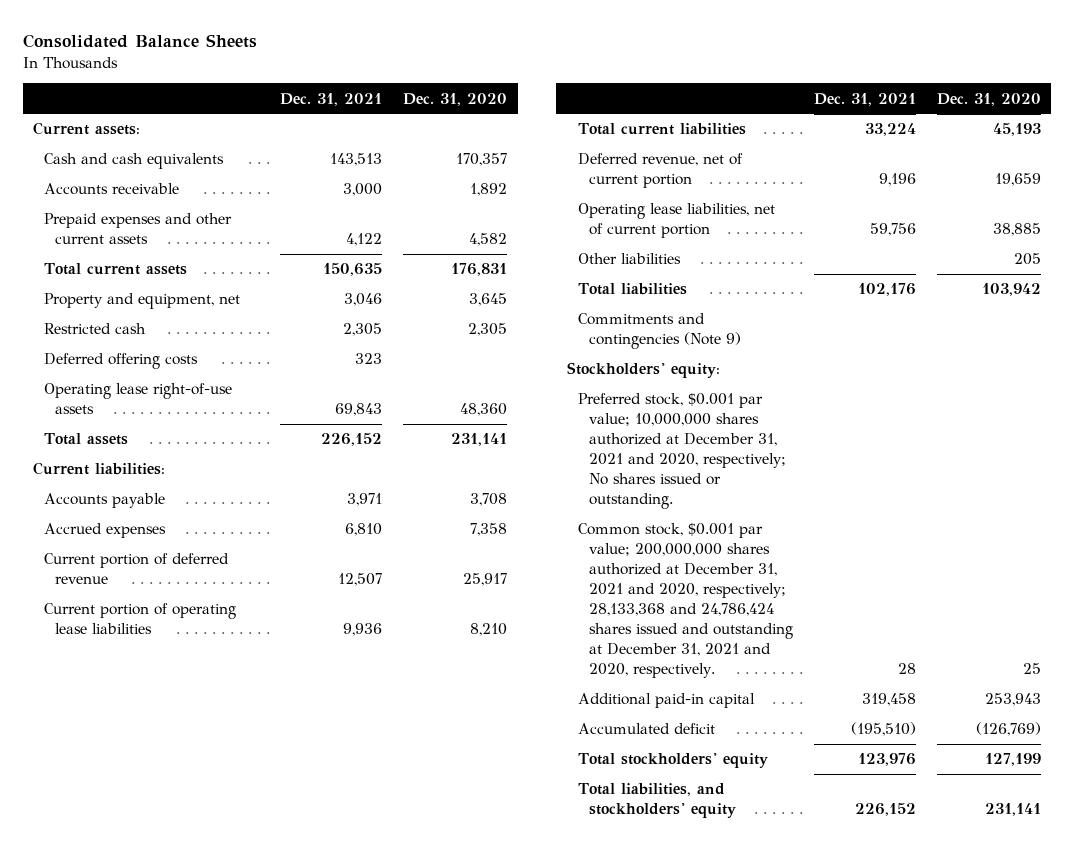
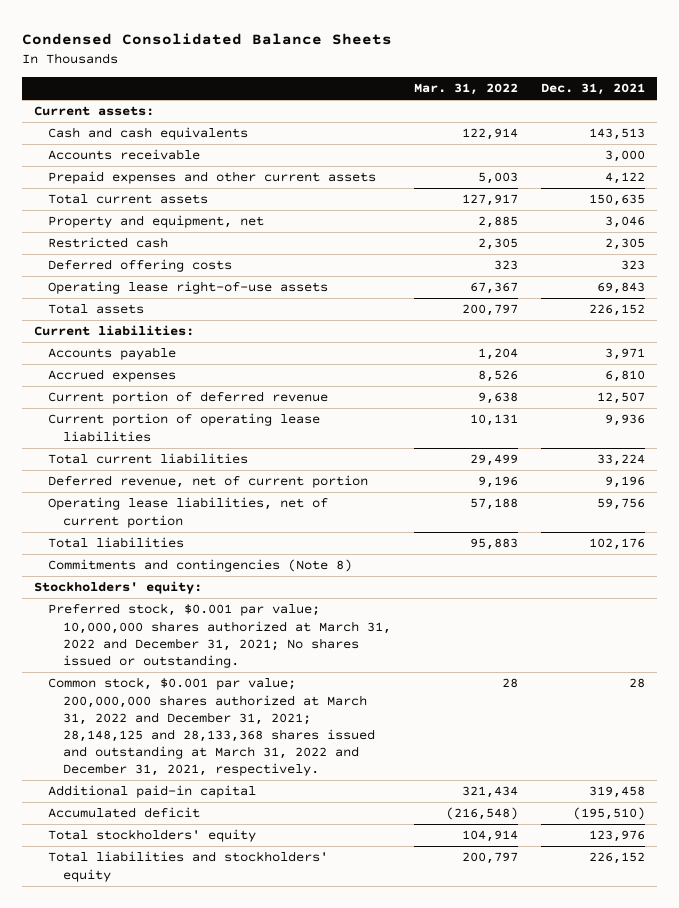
[22,33,257,48] Consolidated Balance Sheets -> [22,33,393,46] Condensed Consolidated Balance Sheets
[403,92,508,106] Dec. 31, 2020 -> none
none -> [414,83,519,96] Mar. 31, 2022
[577,253,681,265] Other liabilities -> none
[577,313,741,350] Commitments and contingencies (Note 9) -> [48,559,353,573] Commitments and contingencies (Note 8)
[577,393,786,509] Preferred stock, $0.001 par value; 10,000,000 shares authorized at December 31, 2021 and 2020, respectively; No shares issued or outstanding. -> [48,603,391,668] Preferred stock, $0.001 par value; 10,000,000 shares authorized at March 31, 2022 and December 31, 2021; No shares issued or outstanding.
[577,523,793,678] Common stock, $0.001 par value; 200,000,000 shares authorized at December 31, 2021 and 2020, respectively; 28,133,368 and 24,786,424 shares issued and outstanding at December 31, 2021 and 2020, respectively. -> [48,677,375,777] Common stock, $0.001 par value; 200,000,000 shares authorized at March 31, 2022 and December 31, 2021; 28,148,125 and 28,133,368 shares issued and outstanding at March 31, 2022 and December 31, 2021, respectively.
[577,783,736,819] Total liabilities, and stockholders' equity -> [48,851,329,882] Total liabilities and stockholders' equity

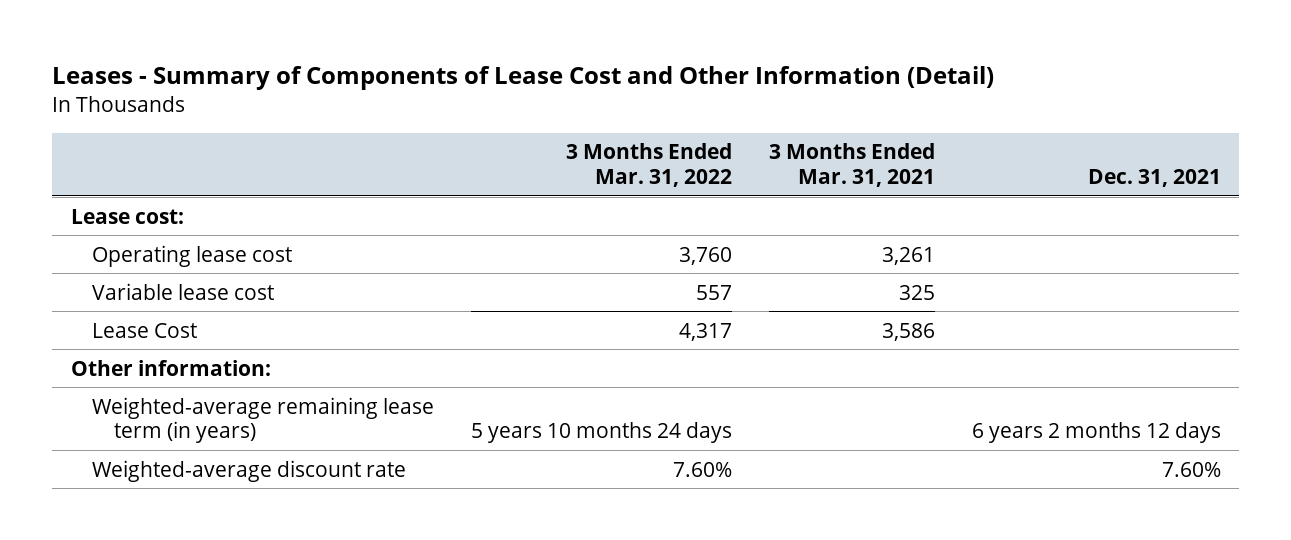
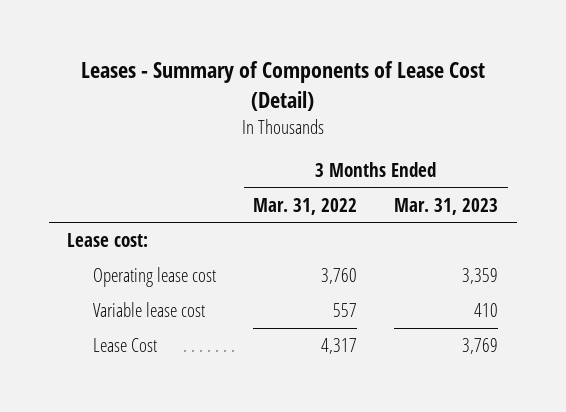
[52,66,995,91] Leases - Summary of Components of Lease Cost and Other Information (Detail) -> [80,61,485,112] Leases - Summary of Components of Lease Cost (Detail)
[768,143,935,187] 3 Months Ended Mar. 31, 2021 -> none
[1087,168,1221,187] Dec. 31, 2021 -> none
none -> [394,197,499,215] Mar. 31, 2023
[70,359,271,376] Other information: -> none
[92,396,435,443] Weighted-average remaining lease term (in years) -> none
[92,459,407,482] Weighted-average discount rate -> none

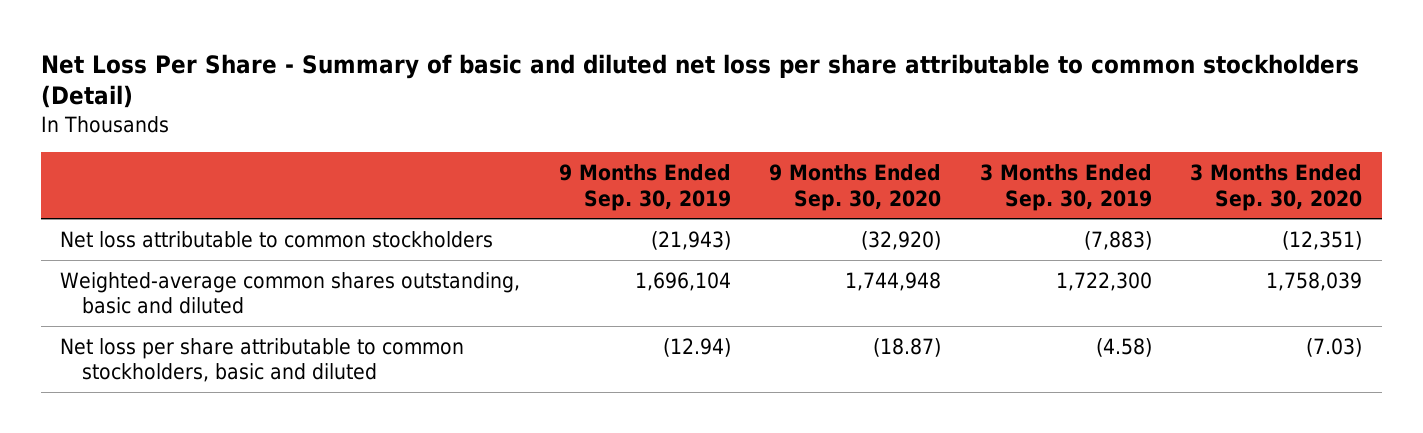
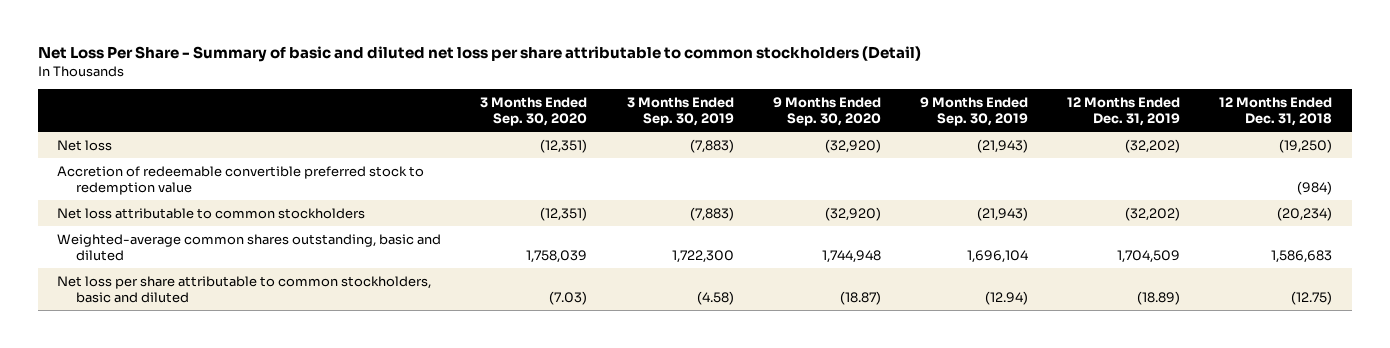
none -> [1067,97,1181,126] 12 Months Ended Dec. 31, 2019
none -> [1219,97,1333,126] 12 Months Ended Dec. 31, 2018
none -> [57,139,113,151] Net loss
none -> [57,165,425,195] Accretion of redeemable convertible preferred stock to redemption value

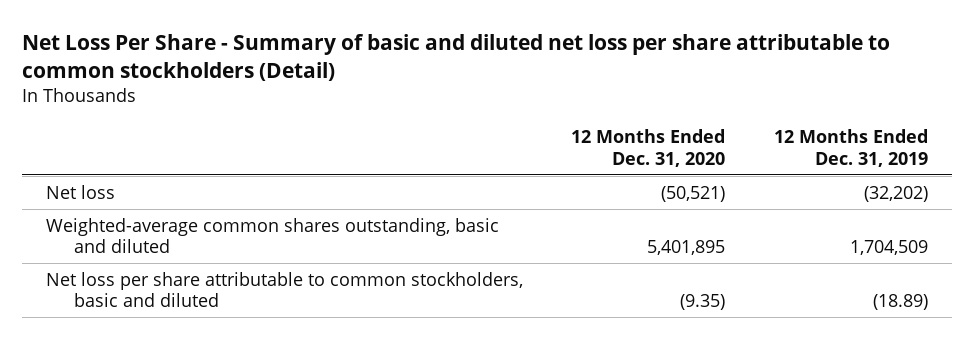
[480,97,588,126] 3 Months Ended Sep. 30, 2020 -> none
[626,97,734,126] 3 Months Ended Sep. 30, 2019 -> none
[772,97,881,126] 9 Months Ended Sep. 30, 2020 -> none
[920,97,1029,126] 9 Months Ended Sep. 30, 2019 -> none
[1219,97,1333,126] 12 Months Ended Dec. 31, 2018 -> none
none -> [571,129,726,167] 12 Months Ended Dec. 31, 2020
[57,165,425,195] Accretion of redeemable convertible preferred stock to redemption value -> none
[57,207,366,219] Net loss attributable to common stockholders -> none

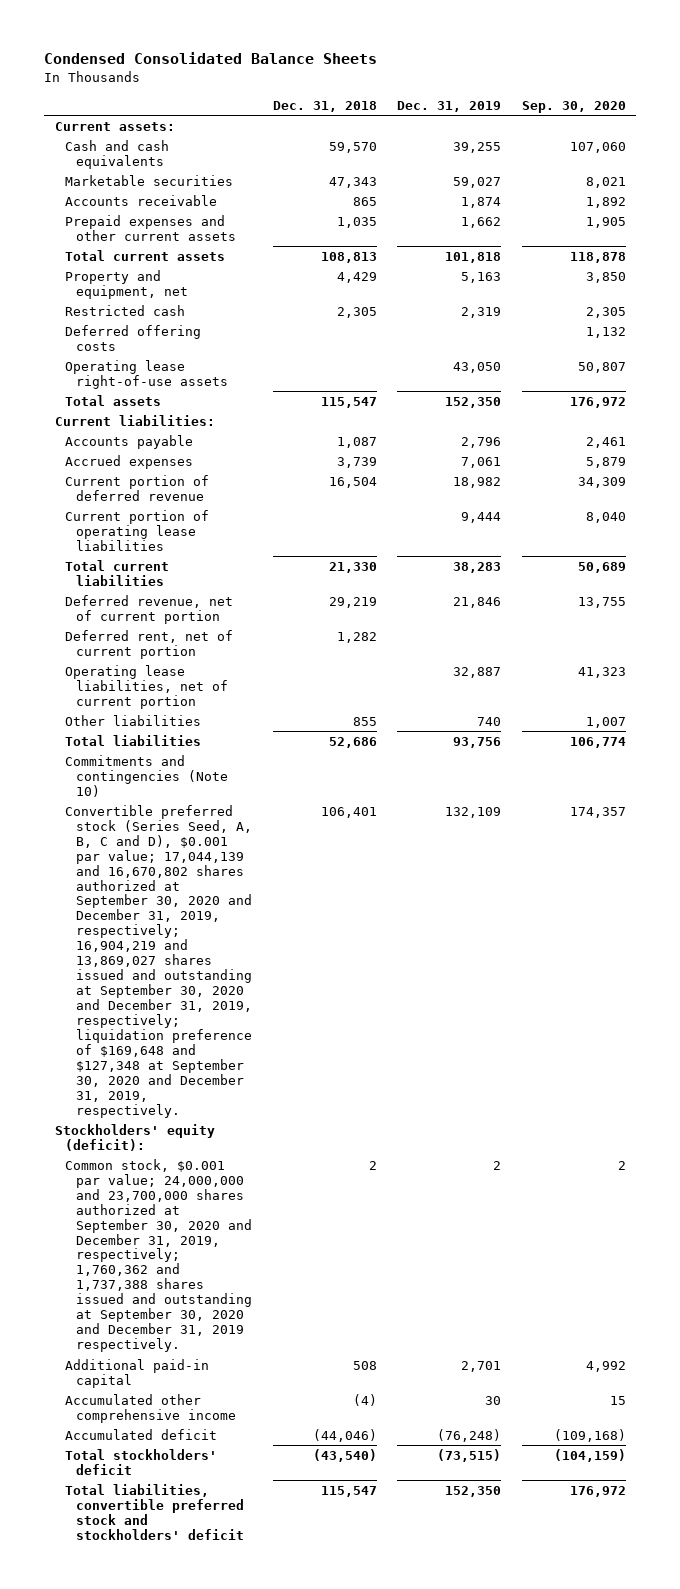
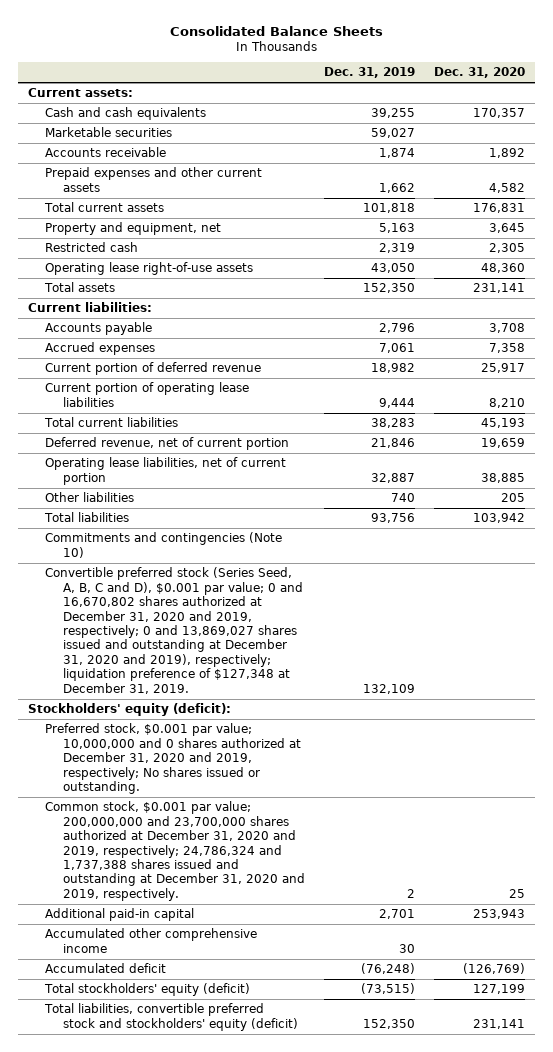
[44,52,378,65] Condensed Consolidated Balance Sheets -> [169,25,383,36] Consolidated Balance Sheets
[272,100,377,112] Dec. 31, 2018 -> none
[521,100,626,113] Sep. 30, 2020 -> none
none -> [434,67,526,79] Dec. 31, 2020
[65,324,202,351] Deferred offering costs -> none
[65,629,234,659] Deferred rent, net of current portion -> none
[65,804,253,1118] Convertible preferred stock (Series Seed, A, B, C and D), $0.001 par value; 17,044,139 and 16,670,802 shares authorized at September 30, 2020 and December 31, 2019, respectively; 16,904,219 and 13,869,027 shares issued and outstanding at September 30, 2020 and December 31, 2019, respectively; liquidation preference of $169,648 and $127,348 at September 30, 2020 and December 31, 2019, respectively. -> [45,567,304,694] Convertible preferred stock (Series Seed, A, B, C and D), $0.001 par value; 0 and 16,670,802 shares authorized at December 31, 2020 and 2019, respectively; 0 and 13,869,027 shares issued and outstanding at December 31, 2020 and 2019), respectively; liquidation preference of $127,348 at December 31, 2019.
none -> [45,723,302,794] Preferred stock, $0.001 par value; 10,000,000 and 0 shares authorized at December 31, 2020 and 2019, respectively; No shares issued or outstanding.
[65,1158,253,1353] Common stock, $0.001 par value; 24,000,000 and 23,700,000 shares authorized at September 30, 2020 and December 31, 2019, respectively; 1,760,362 and 1,737,388 shares issued and outstanding at September 30, 2020 and December 31, 2019 respectively. -> [45,801,306,901] Common stock, $0.001 par value; 200,000,000 and 23,700,000 shares authorized at December 31, 2020 and 2019, respectively; 24,786,324 and 1,737,388 shares issued and outstanding at December 31, 2020 and 2019, respectively.
[65,1448,218,1475] Total stockholders' deficit -> [44,983,251,997] Total stockholders' equity (deficit)
[65,1483,245,1540] Total liabilities, convertible preferred stock and stockholders' deficit -> [44,1003,299,1031] Total liabilities, convertible preferred stock and stockholders' equity (deficit)

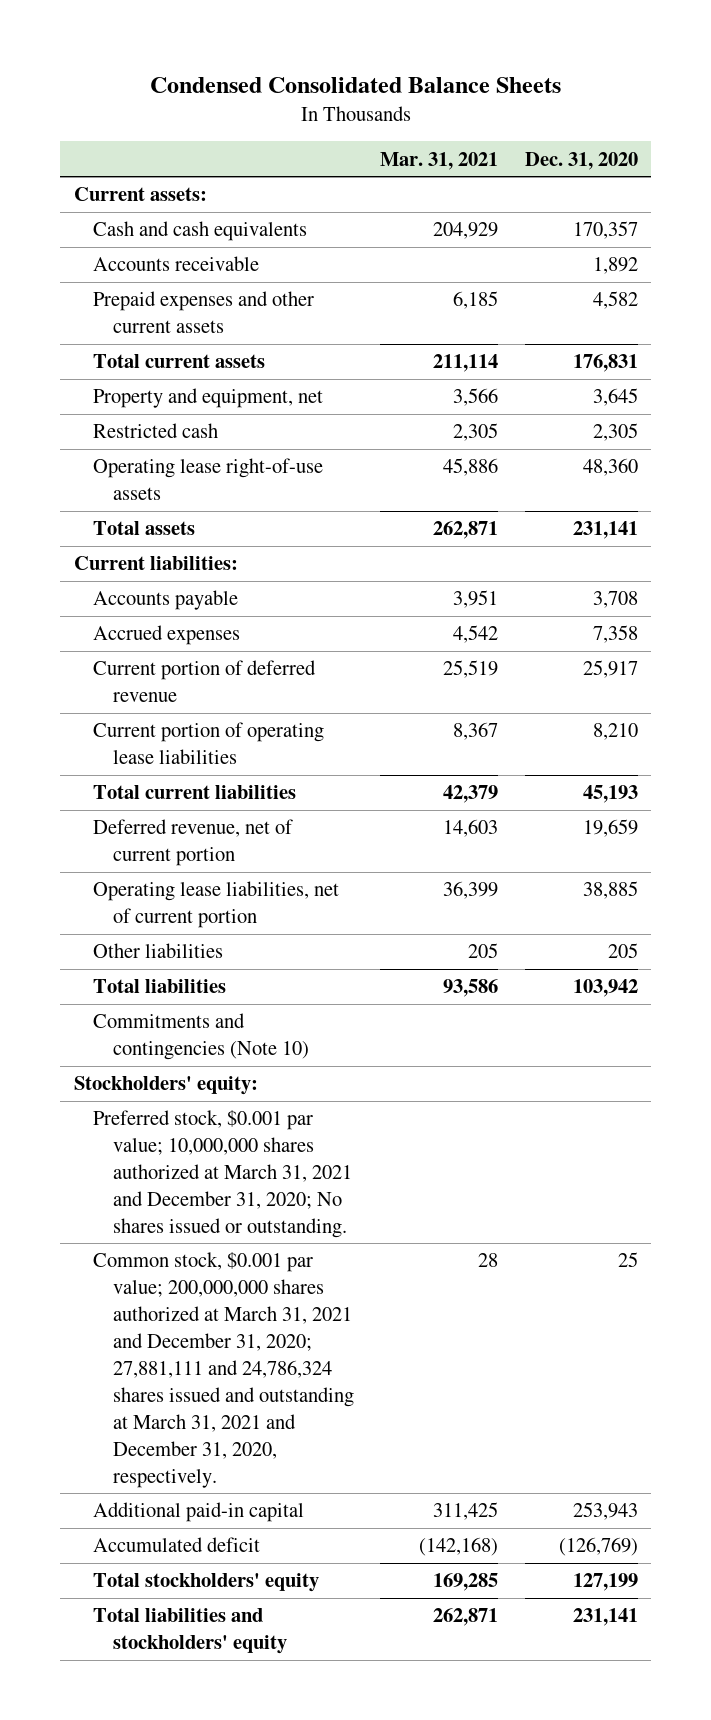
[169,25,383,36] Consolidated Balance Sheets -> [149,76,561,93] Condensed Consolidated Balance Sheets
[324,67,416,79] Dec. 31, 2019 -> none
none -> [380,151,499,170] Mar. 31, 2021
[45,127,173,138] Marketable securities -> none
[45,567,304,694] Convertible preferred stock (Series Seed, A, B, C and D), $0.001 par value; 0 and 16,670,802 shares authorized at December 31, 2020 and 2019, respectively; 0 and 13,869,027 shares issued and outstanding at December 31, 2020 and 2019), respectively; liquidation preference of $127,348 at December 31, 2019. -> none
[27,703,231,717] Stockholders' equity (deficit): -> [73,1076,258,1096] Stockholders' equity:
[45,723,302,794] Preferred stock, $0.001 par value; 10,000,000 and 0 shares authorized at December 31, 2020 and 2019, respectively; No shares issued or outstanding. -> [93,1110,352,1238] Preferred stock, $0.001 par value; 10,000,000 shares authorized at March 31, 2021 and December 31, 2020; No shares issued or outstanding.
[45,801,306,901] Common stock, $0.001 par value; 200,000,000 and 23,700,000 shares authorized at December 31, 2020 and 2019, respectively; 24,786,324 and 1,737,388 shares issued and outstanding at December 31, 2020 and 2019, respectively. -> [93,1252,354,1488] Common stock, $0.001 par value; 200,000,000 shares authorized at March 31, 2021 and December 31, 2020; 27,881,111 and 24,786,324 shares issued and outstanding at March 31, 2021 and December 31, 2020, respectively.
[45,928,258,953] Accumulated other comprehensive income -> none
[44,983,251,997] Total stockholders' equity (deficit) -> [93,1573,320,1593] Total stockholders' equity
[44,1003,299,1031] Total liabilities, convertible preferred stock and stockholders' equity (deficit) -> [93,1608,287,1655] Total liabilities and stockholders' equity

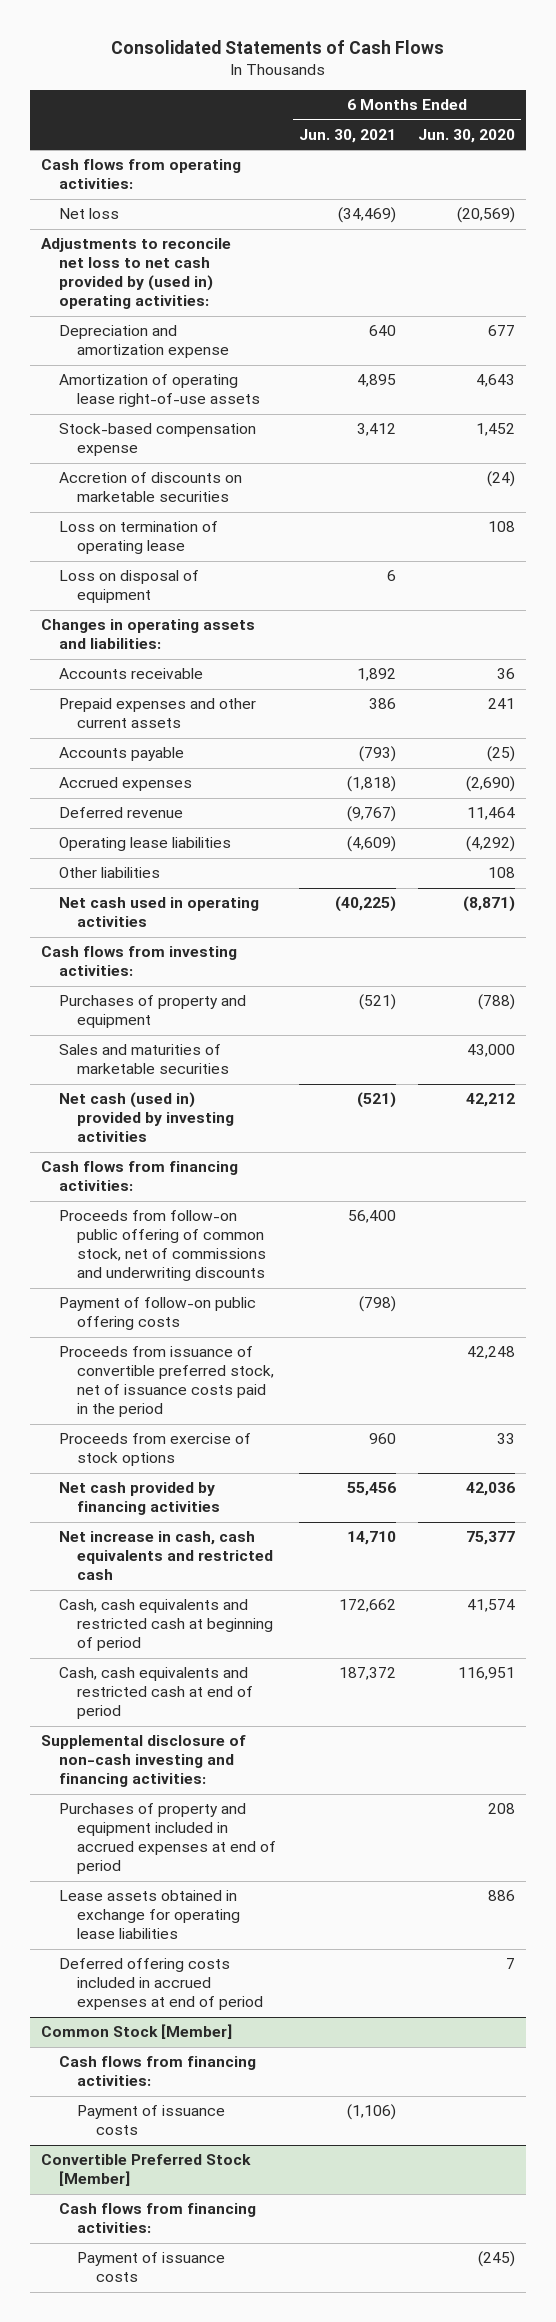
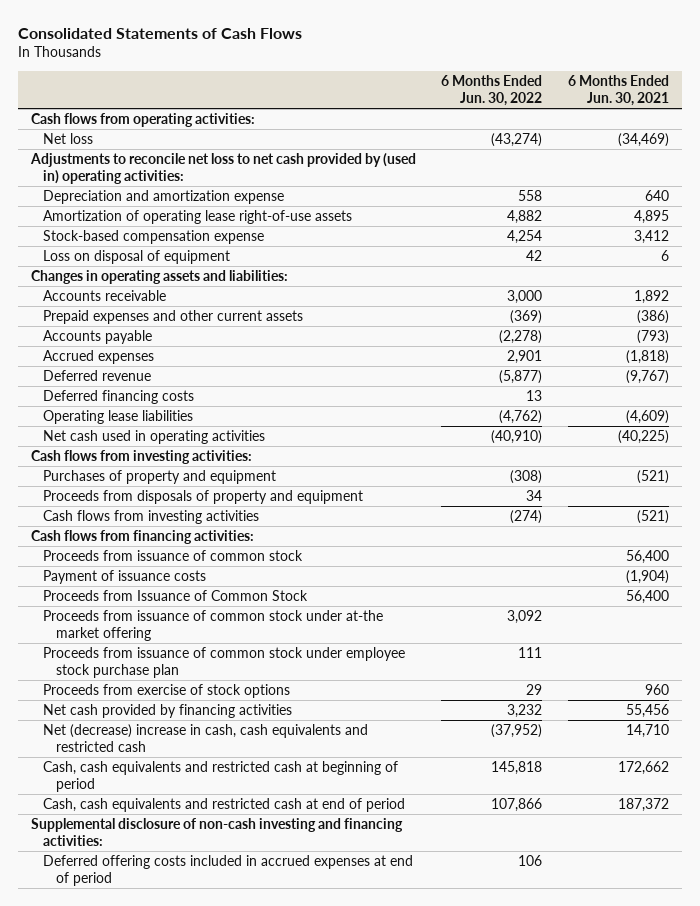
[418,128,516,143] Jun. 30, 2020 -> none
none -> [441,75,543,106] 6 Months Ended Jun. 30, 2022
[59,472,243,503] Accretion of discounts on marketable securities -> none
[59,521,219,555] Loss on termination of operating lease -> none
[368,698,396,710] 386 -> [636,310,669,325] (386)
none -> [43,390,195,405] Deferred financing costs
[59,867,161,879] Other liabilities -> none
[59,1044,230,1075] Sales and maturities of marketable securities -> none
none -> [43,490,364,505] Proceeds from disposals of property and equipment
[59,1092,235,1143] Net cash (used in) provided by investing activities -> [43,510,260,525] Cash flows from investing activities
[59,1297,257,1331] Payment of follow-on public offering costs -> none
[59,1346,275,1418] Proceeds from issuance of convertible preferred stock, net of issuance costs paid in the period -> none
[59,1210,267,1282] Proceeds from follow-on public offering of common stock, net of commissions and underwriting discounts -> [43,550,304,562] Proceeds from issuance of common stock
none -> [43,570,207,585] Payment of issuance costs
none -> [43,590,309,602] Proceeds from Issuance of Common Stock
none -> [43,610,384,641] Proceeds from issuance of common stock under at-the market offering
none -> [43,647,406,678] Proceeds from issuance of common stock under employee stock purchase plan
[59,1531,274,1581] Net increase in cash, cash equivalents and restricted cash -> [43,724,369,752] Net (decrease) increase in cash, cash equivalents and restricted cash
[59,1803,277,1875] Purchases of property and equipment included in accrued expenses at end of period -> none
[59,1890,241,1940] Lease assets obtained in exchange for operating lease liabilities -> none
[41,2024,233,2040] Common Stock [Member] -> none
[59,2056,257,2087] Cash flows from financing activities: -> none
[77,2105,226,2136] Payment of issuance costs -> none
[41,2154,252,2187] Convertible Preferred Stock [Member] -> none
[59,2203,257,2234] Cash flows from financing activities: -> none
[77,2252,226,2283] Payment of issuance costs -> none

